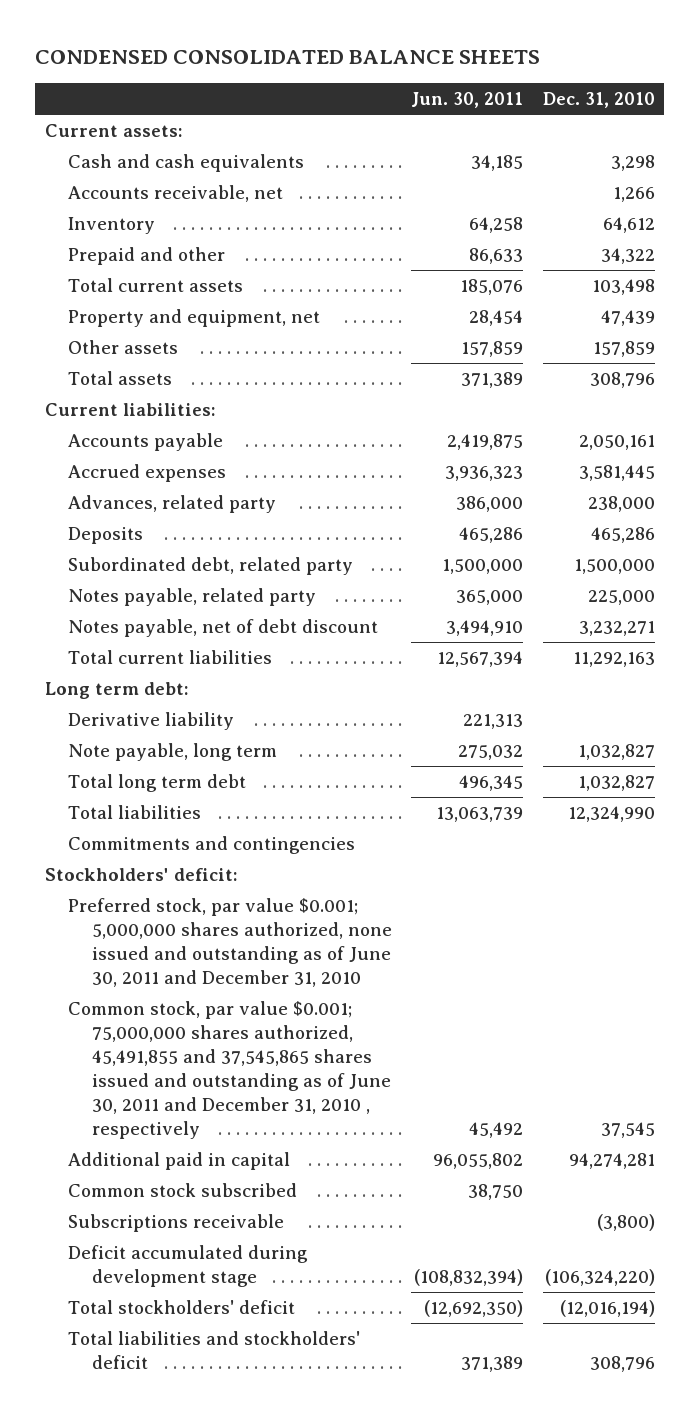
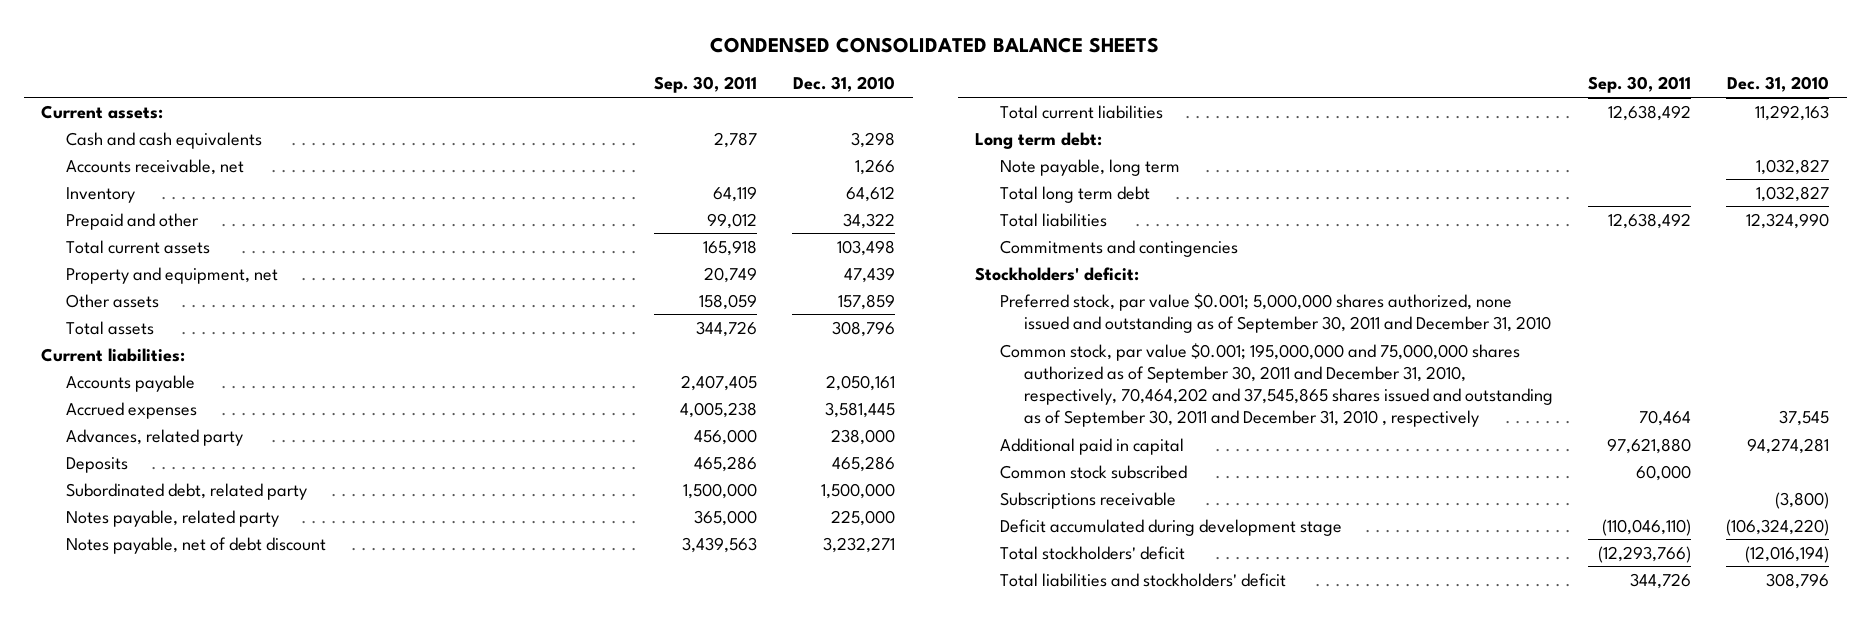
[411,91,524,108] Jun. 30, 2011 -> none
none -> [654,76,758,94] Sep. 30, 2011
[68,712,235,731] Derivative liability -> none
[68,898,393,987] Preferred stock, par value $0.001; 5,000,000 shares authorized, none issued and outstanding as of June 30, 2011 and December 31, 2010 -> [999,292,1552,333] Preferred stock, par value $0.001; 5,000,000 shares authorized, none issued and outstanding as of September 30, 2011 and December 31, 2010
[68,1001,392,1139] Common stock, par value $0.001; 75,000,000 shares authorized, 45,491,855 and 37,545,865 shares issued and outstanding as of June 30, 2011 and December 31, 2010 , respectively -> [999,342,1554,428] Common stock, par value $0.001; 195,000,000 and 75,000,000 shares authorized as of September 30, 2011 and December 31, 2010, respectively, 70,464,202 and 37,545,865 shares issued and outstanding as of September 30, 2011 and December 31, 2010 , respectively

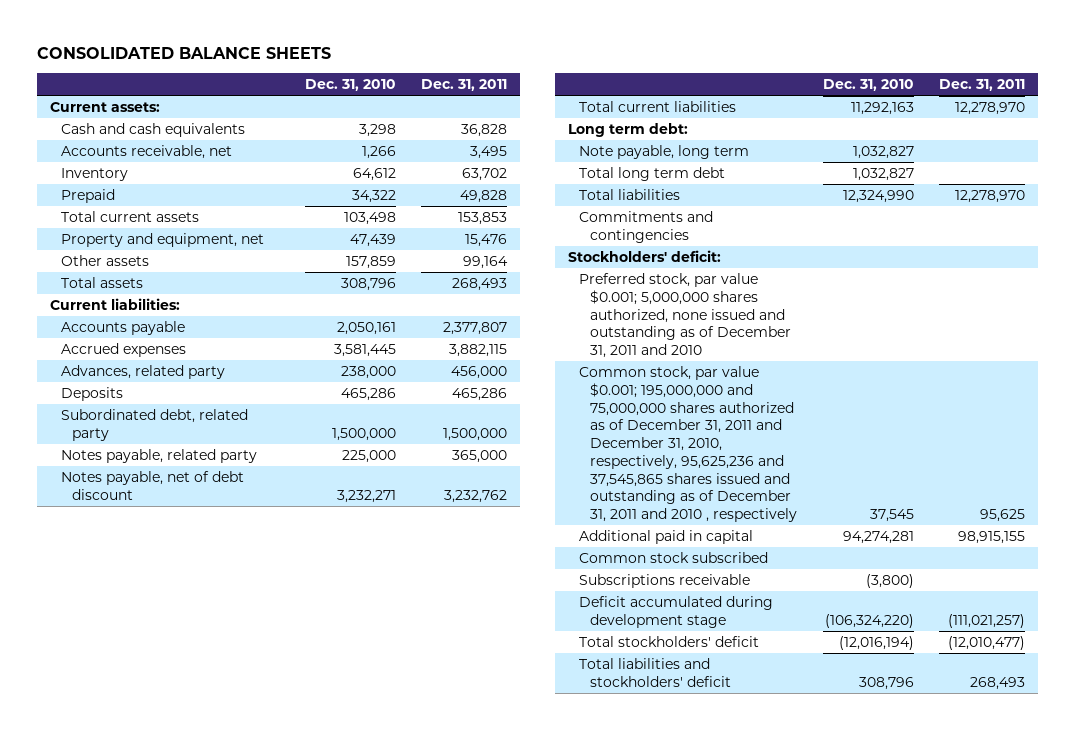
[710,36,1160,53] CONDENSED CONSOLIDATED BALANCE SHEETS -> [36,46,331,59] CONSOLIDATED BALANCE SHEETS
[654,76,758,94] Sep. 30, 2011 -> none
none -> [421,79,508,92] Dec. 31, 2011
[65,212,199,230] Prepaid and other -> [60,189,115,204] Prepaid
[999,292,1552,333] Preferred stock, par value $0.001; 5,000,000 shares authorized, none issued and outstanding as of September 30, 2011 and December 31, 2010 -> [578,273,792,359] Preferred stock, par value $0.001; 5,000,000 shares authorized, none issued and outstanding as of December 31, 2011 and 2010
[999,342,1554,428] Common stock, par value $0.001; 195,000,000 and 75,000,000 shares authorized as of September 30, 2011 and December 31, 2010, respectively, 70,464,202 and 37,545,865 shares issued and outstanding as of September 30, 2011 and December 31, 2010 , respectively -> [578,366,798,523] Common stock, par value $0.001; 195,000,000 and 75,000,000 shares authorized as of December 31, 2011 and December 31, 2010, respectively, 95,625,236 and 37,545,865 shares issued and outstanding as of December 31, 2011 and 2010 , respectively

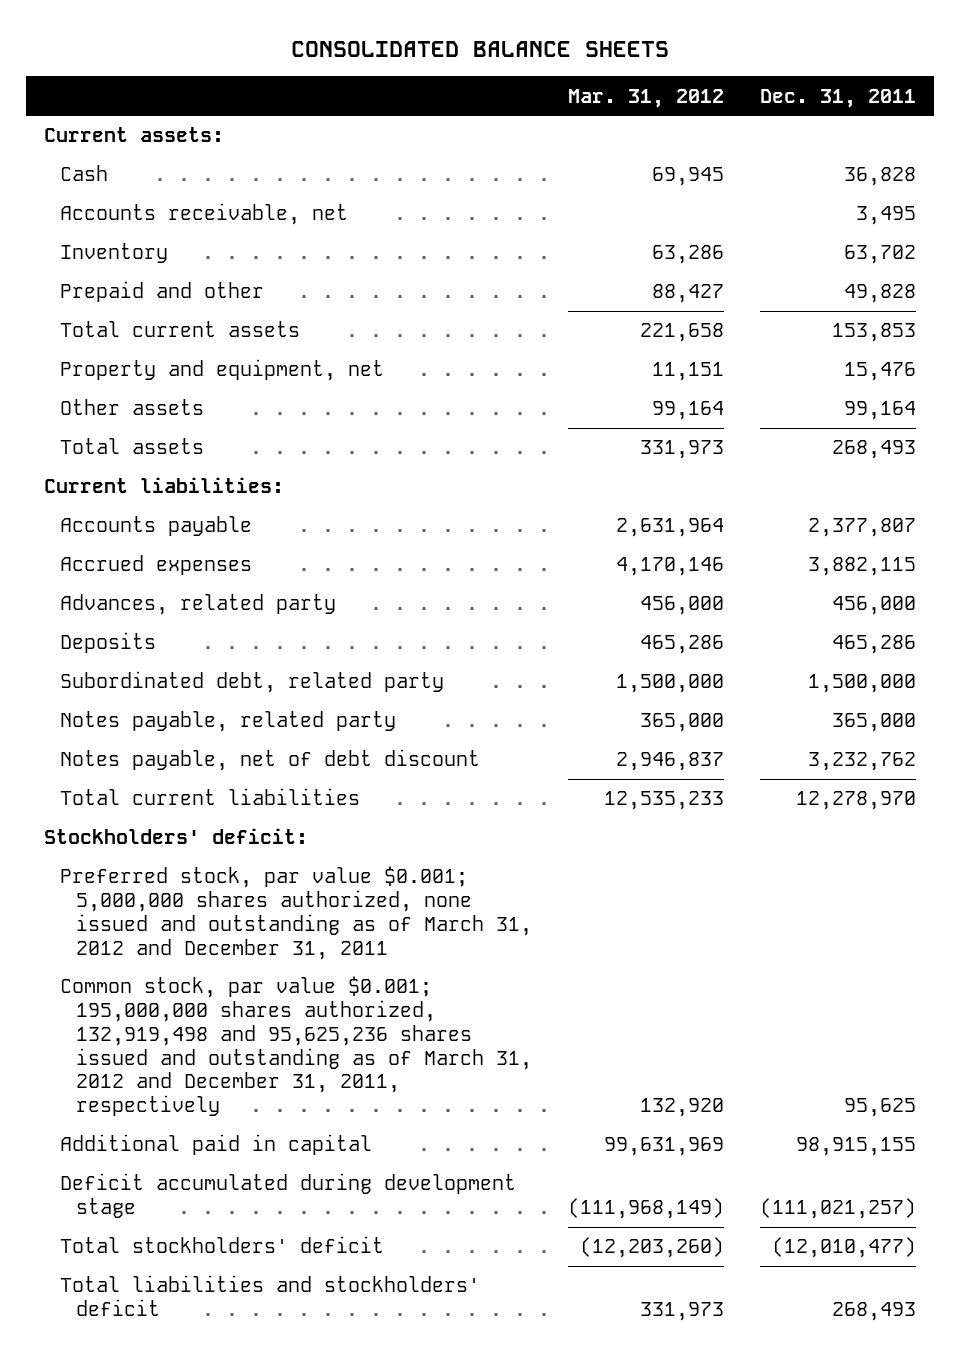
[304,79,396,92] Dec. 31, 2010 -> none
none -> [568,88,725,108] Mar. 31, 2012
[60,123,245,138] Cash and cash equivalents -> [60,165,109,182] Cash
[60,189,115,204] Prepaid -> [60,281,265,303] Prepaid and other
[567,123,688,138] Long term debt: -> none
[578,145,749,160] Note payable, long term -> none
[578,167,725,182] Total long term debt -> none
[578,189,680,201] Total liabilities -> none
[578,211,713,243] Commitments and contingencies -> none
[578,273,792,359] Preferred stock, par value $0.001; 5,000,000 shares authorized, none issued and outstanding as of December 31, 2011 and 2010 -> [60,866,533,960] Preferred stock, par value $0.001; 5,000,000 shares authorized, none issued and outstanding as of March 31, 2012 and December 31, 2011
[578,366,798,523] Common stock, par value $0.001; 195,000,000 and 75,000,000 shares authorized as of December 31, 2011 and December 31, 2010, respectively, 95,625,236 and 37,545,865 shares issued and outstanding as of December 31, 2011 and 2010 , respectively -> [60,976,533,1117] Common stock, par value $0.001; 195,000,000 shares authorized, 132,919,498 and 95,625,236 shares issued and outstanding as of March 31, 2012 and December 31, 2011, respectively
[578,552,768,564] Common stock subscribed -> none
[578,574,750,589] Subscriptions receivable -> none

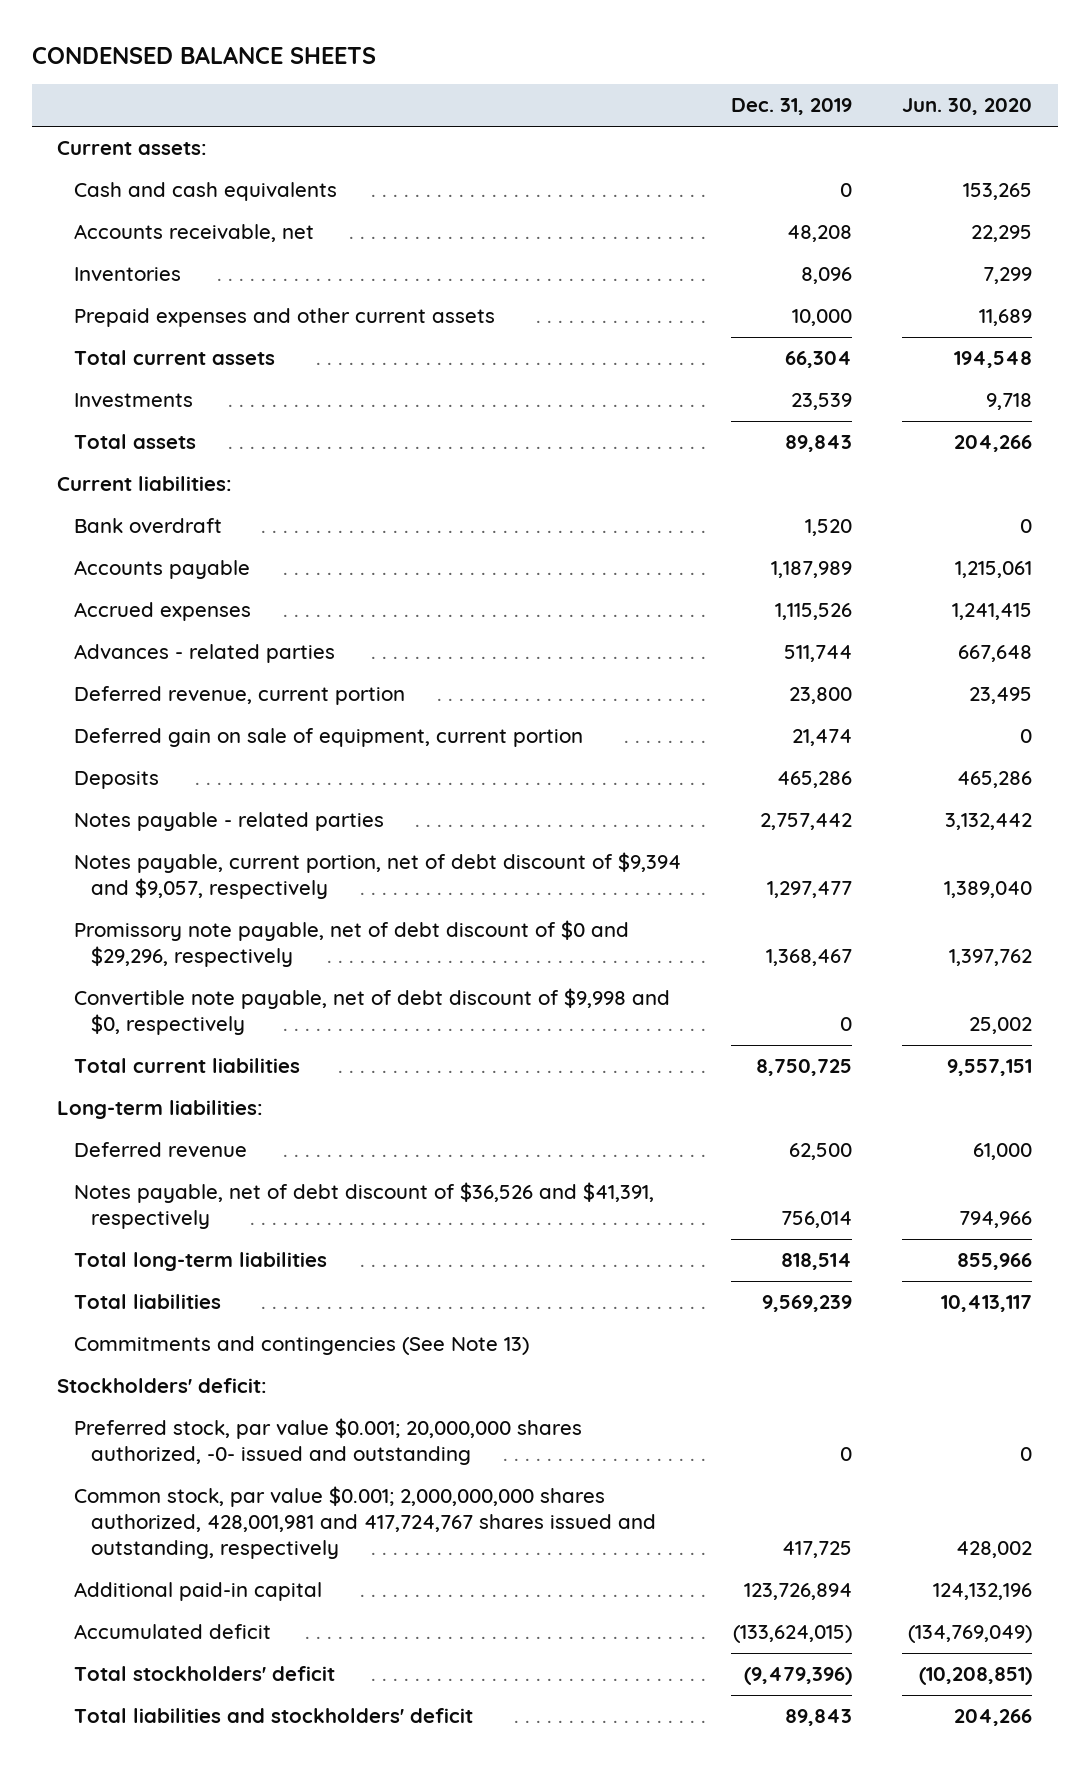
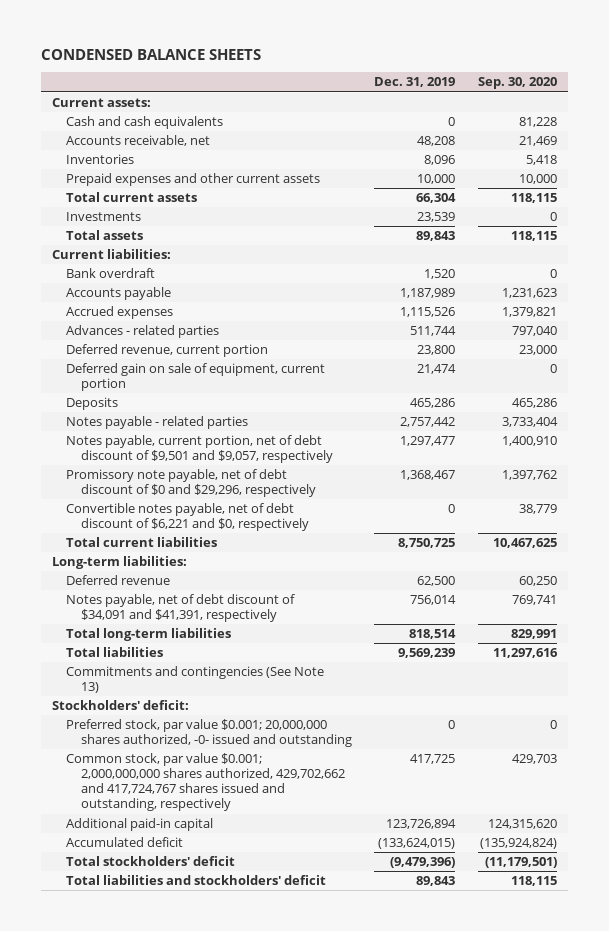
[902,98,1033,116] Jun. 30, 2020 -> none
none -> [477,77,557,90] Sep. 30, 2020
[73,852,681,900] Notes payable, current portion, net of debt discount of $9,394 and $9,057, respectively -> [66,435,333,464] Notes payable, current portion, net of debt discount of $9,501 and $9,057, respectively
[73,988,670,1036] Convertible note payable, net of debt discount of $9,998 and $0, respectively -> [66,503,309,532] Convertible notes payable, net of debt discount of $6,221 and $0, respectively
[73,1182,654,1230] Notes payable, net of debt discount of $36,526 and $41,391, respectively -> [66,594,296,623] Notes payable, net of debt discount of $34,091 and $41,391, respectively
[73,1486,657,1560] Common stock, par value $0.001; 2,000,000,000 shares authorized, 428,001,981 and 417,724,767 shares issued and outstanding, respectively -> [66,753,345,812] Common stock, par value $0.001; 2,000,000,000 shares authorized, 429,702,662 and 417,724,767 shares issued and outstanding, respectively

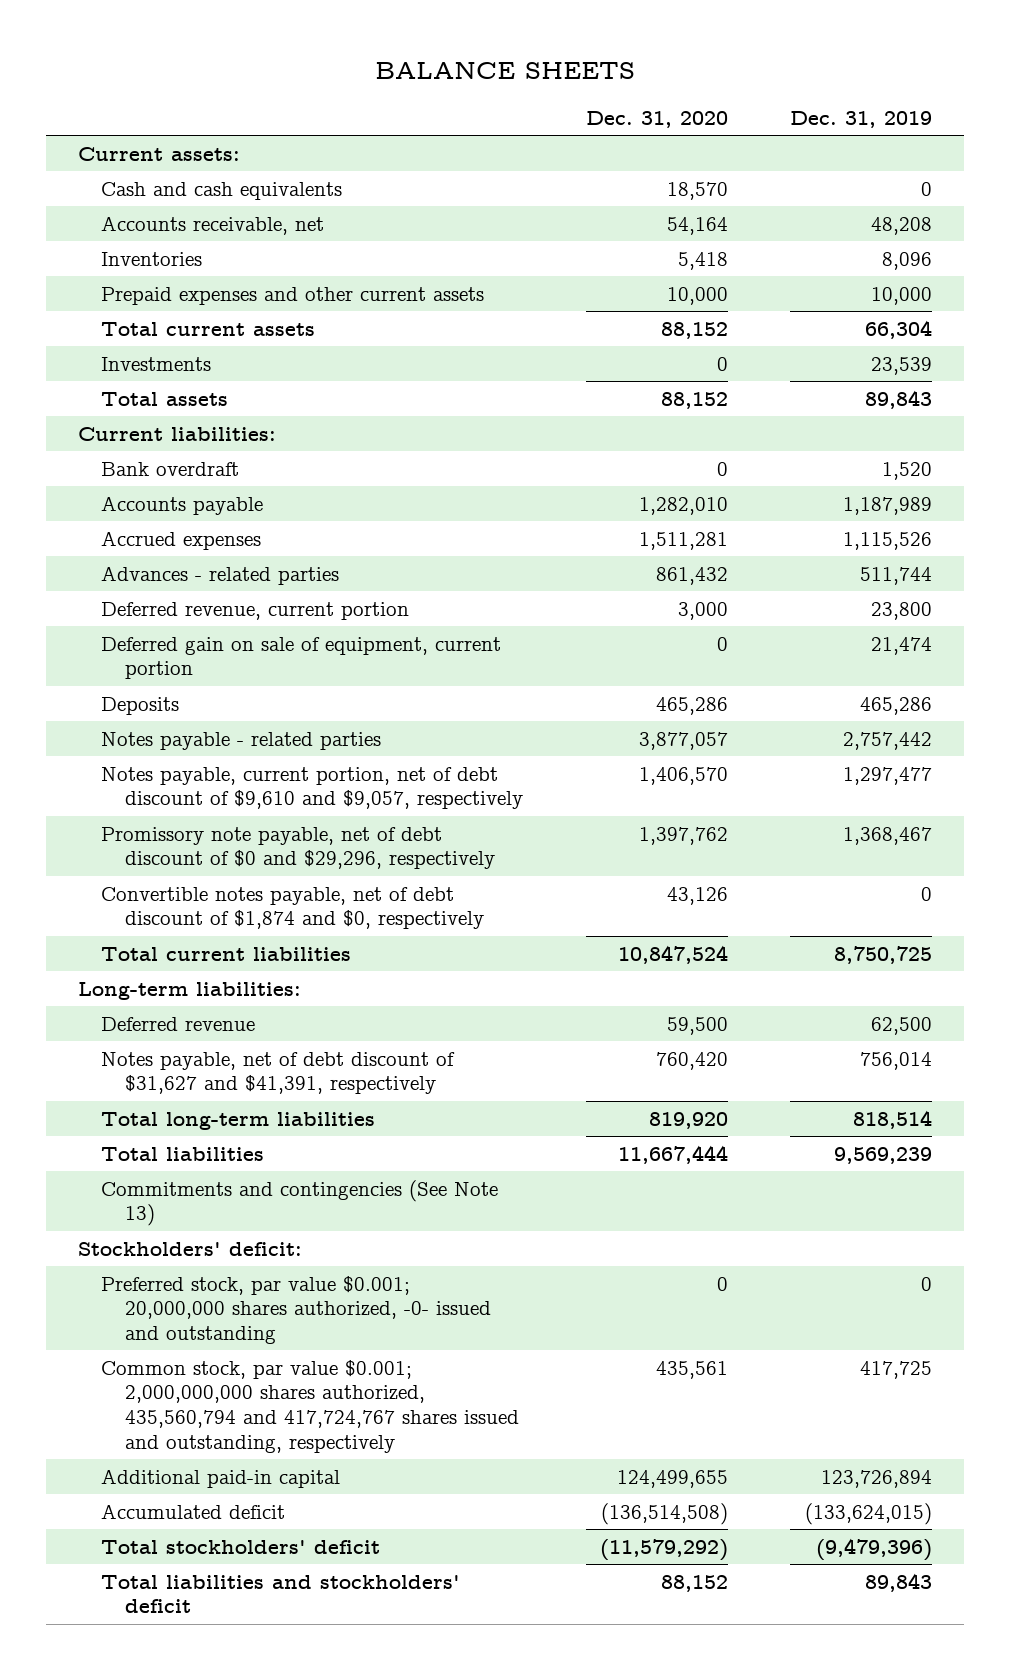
[40,48,261,60] CONDENSED BALANCE SHEETS -> [374,62,635,80] BALANCE SHEETS
[477,77,557,90] Sep. 30, 2020 -> none
none -> [585,111,728,129] Dec. 31, 2020
[66,435,333,464] Notes payable, current portion, net of debt discount of $9,501 and $9,057, respectively -> [101,766,524,810] Notes payable, current portion, net of debt discount of $9,610 and $9,057, respectively
[66,503,309,532] Convertible notes payable, net of debt discount of $6,221 and $0, respectively -> [101,886,485,930] Convertible notes payable, net of debt discount of $1,874 and $0, respectively
[66,594,296,623] Notes payable, net of debt discount of $34,091 and $41,391, respectively -> [101,1051,456,1095] Notes payable, net of debt discount of $31,627 and $41,391, respectively
[66,753,345,812] Common stock, par value $0.001; 2,000,000,000 shares authorized, 429,702,662 and 417,724,767 shares issued and outstanding, respectively -> [101,1359,520,1453] Common stock, par value $0.001; 2,000,000,000 shares authorized, 435,560,794 and 417,724,767 shares issued and outstanding, respectively

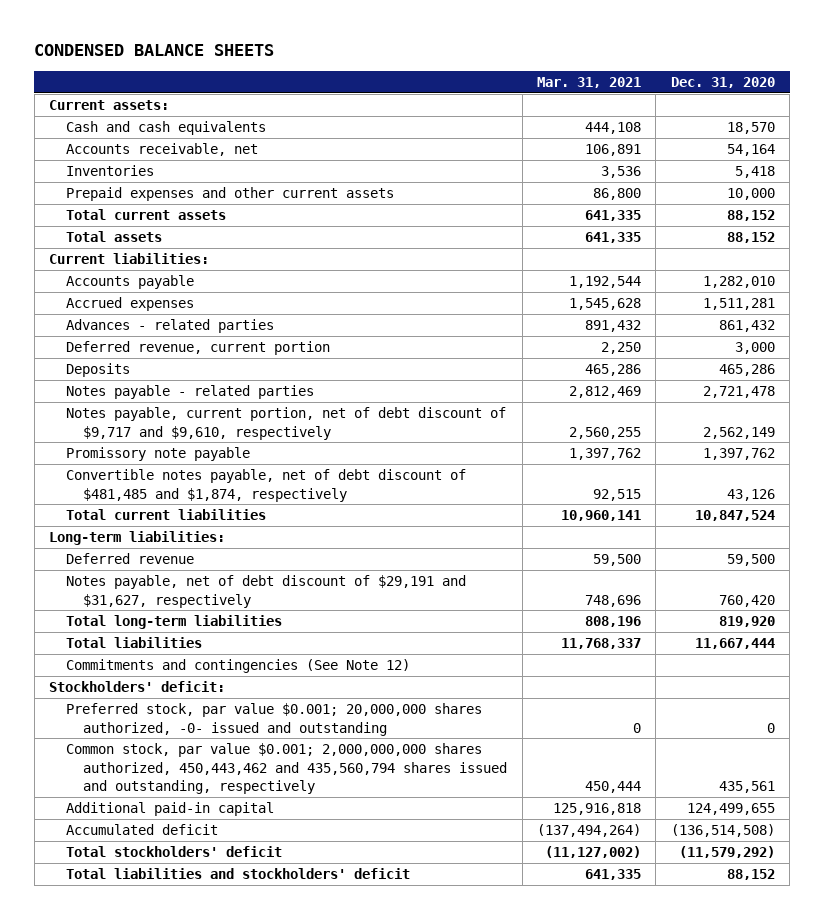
[374,62,635,80] BALANCE SHEETS -> [34,44,275,57] CONDENSED BALANCE SHEETS
[790,111,933,129] Dec. 31, 2019 -> none
none -> [537,76,642,88] Mar. 31, 2021
[101,356,212,371] Investments -> none
[101,461,240,476] Bank overdraft -> none
[101,636,502,680] Deferred gain on sale of equipment, current portion -> none
[638,731,728,750] 3,877,057 -> [702,386,775,399] 2,721,478
[101,766,524,810] Notes payable, current portion, net of debt discount of $9,610 and $9,057, respectively -> [66,407,507,440] Notes payable, current portion, net of debt discount of $9,717 and $9,610, respectively
[638,766,728,785] 1,406,570 -> [702,426,775,439] 2,562,149
[101,826,496,870] Promissory note payable, net of debt discount of $0 and $29,296, respectively -> [66,447,251,462] Promissory note payable
[101,886,485,930] Convertible notes payable, net of debt discount of $1,874 and $0, respectively -> [66,469,467,502] Convertible notes payable, net of debt discount of $481,485 and $1,874, respectively
[101,1051,456,1095] Notes payable, net of debt discount of $31,627 and $41,391, respectively -> [66,575,467,608] Notes payable, net of debt discount of $29,191 and $31,627, respectively
[101,1179,499,1227] Commitments and contingencies (See Note 13) -> [66,659,411,674] Commitments and contingencies (See Note 12)
[101,1359,520,1453] Common stock, par value $0.001; 2,000,000,000 shares authorized, 435,560,794 and 417,724,767 shares issued and outstanding, respectively -> [66,743,508,794] Common stock, par value $0.001; 2,000,000,000 shares authorized, 450,443,462 and 435,560,794 shares issued and outstanding, respectively

